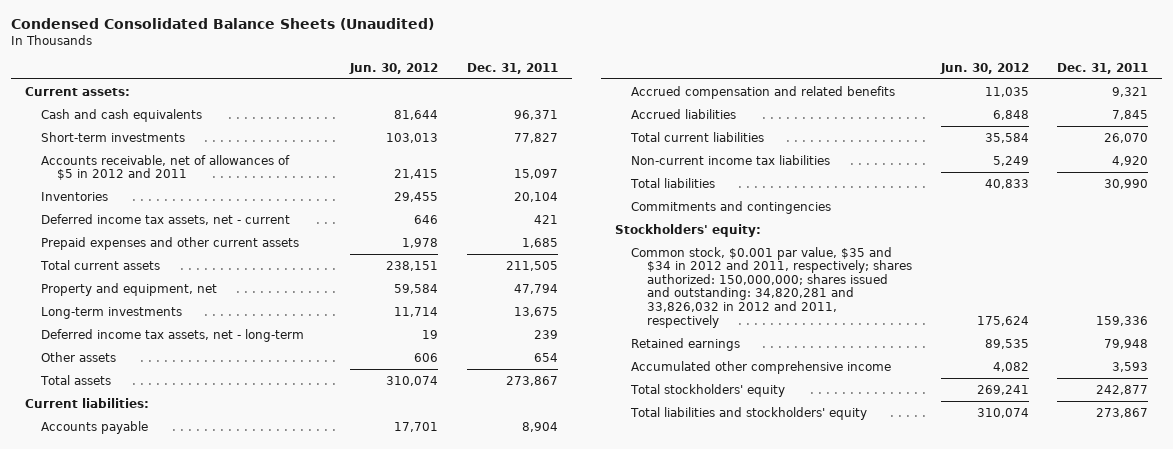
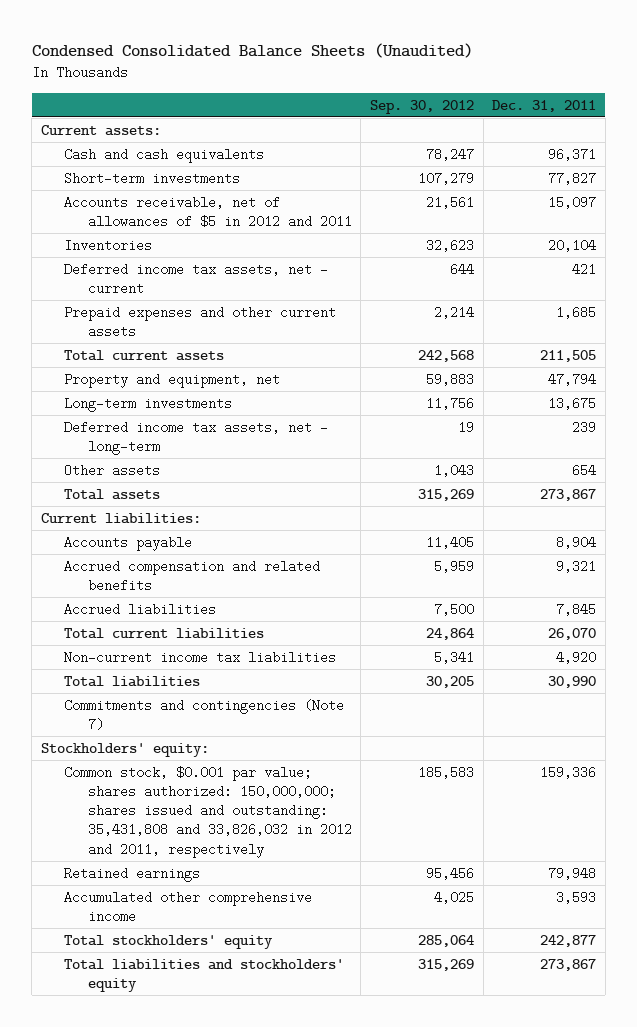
[349,62,439,74] Jun. 30, 2012 -> none
none -> [370,99,475,114] Sep. 30, 2012
[631,200,832,214] Commitments and contingencies -> [64,698,345,731] Commitments and contingencies (Note 7)
[631,246,913,328] Common stock, $0.001 par value, $35 and $34 in 2012 and 2011, respectively; shares authorized: 150,000,000; shares issued and outstanding: 34,820,281 and 33,826,032 in 2012 and 2011, respectively -> [64,765,352,858] Common stock, $0.001 par value; shares authorized: 150,000,000; shares issued and outstanding: 35,431,808 and 33,826,032 in 2012 and 2011, respectively

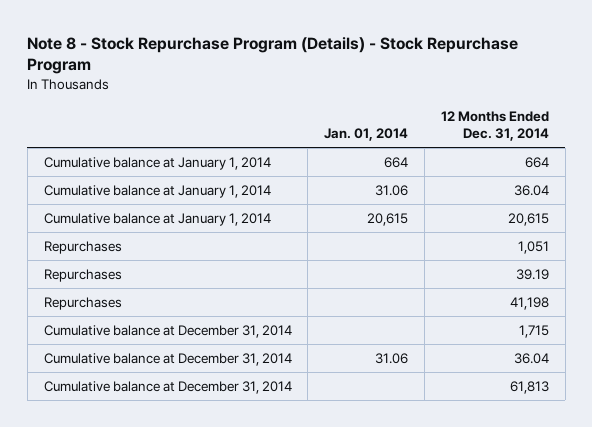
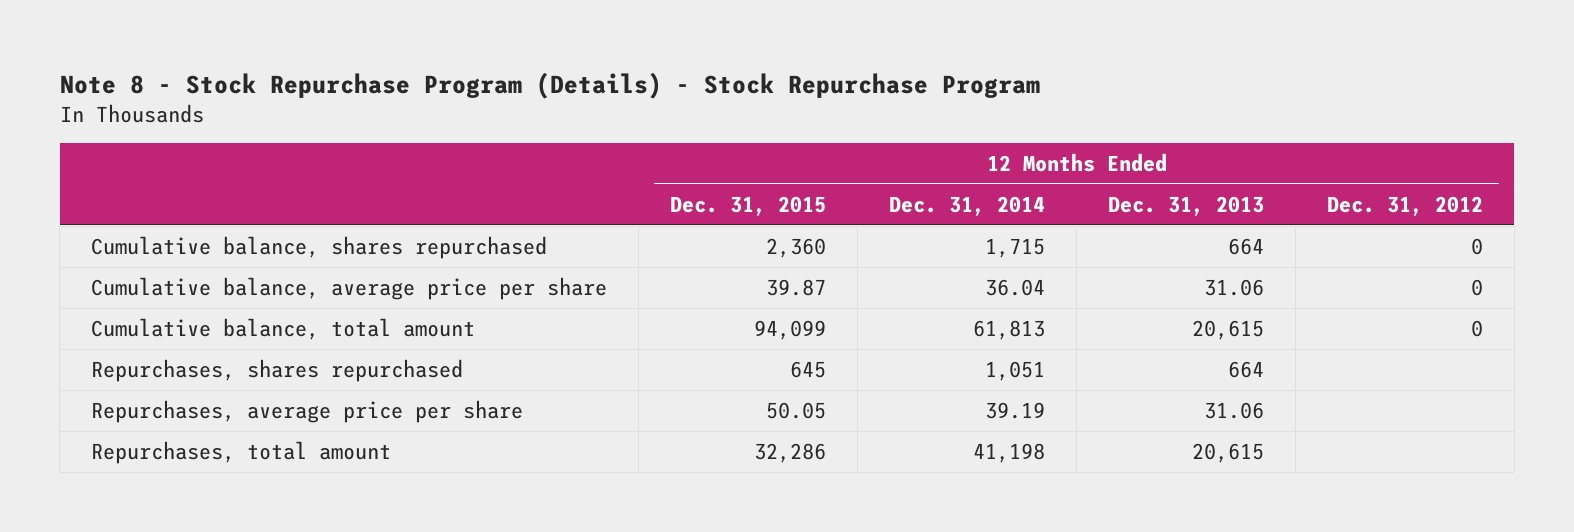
[324,128,409,142] Jan. 01, 2014 -> none
none -> [670,195,827,216] Dec. 31, 2015
none -> [1107,195,1264,216] Dec. 31, 2013
none -> [1326,195,1483,216] Dec. 31, 2012
[43,324,292,338] Cumulative balance at December 31, 2014 -> none
[43,352,292,366] Cumulative balance at December 31, 2014 -> none
[43,380,292,394] Cumulative balance at December 31, 2014 -> none
[43,156,271,170] Cumulative balance at January 1, 2014 -> [91,235,548,259] Cumulative balance, shares repurchased
[524,156,549,168] 664 -> [985,237,1046,258] 1,715
[43,184,271,198] Cumulative balance at January 1, 2014 -> [91,276,608,300] Cumulative balance, average price per share
[43,212,271,226] Cumulative balance at January 1, 2014 -> [91,317,476,340] Cumulative balance, total amount
[507,212,549,226] 20,615 -> [973,319,1046,340] 61,813
[43,240,122,254] Repurchases -> [91,358,464,382] Repurchases, shares repurchased
[43,268,122,282] Repurchases -> [91,399,524,423] Repurchases, average price per share
[43,296,122,310] Repurchases -> [91,440,392,464] Repurchases, total amount

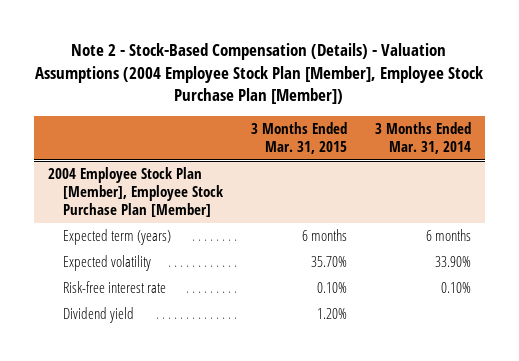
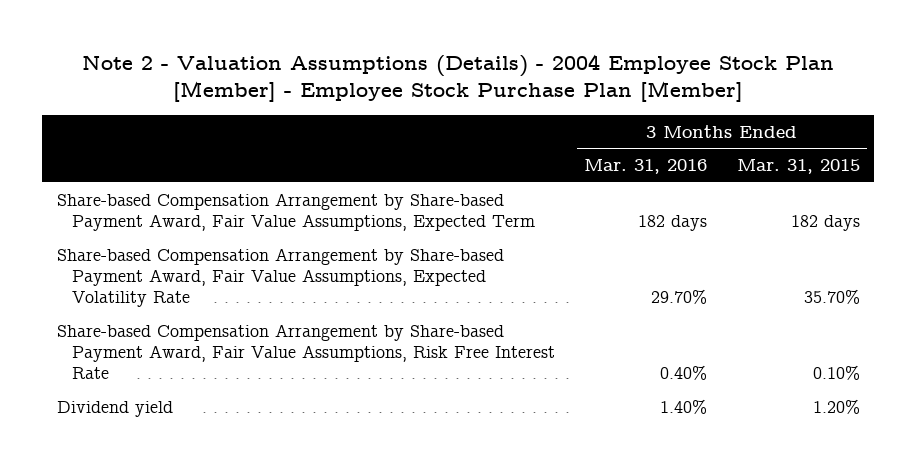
[35,43,484,105] Note 2 - Stock-Based Compensation (Details) - Valuation Assumptions (2004 Employee Stock Plan [Member], Employee Stock Purchase Plan [Member]) -> [82,53,835,103] Note 2 - Valuation Assumptions (Details) - 2004 Employee Stock Plan [Member] - Employee Stock Purchase Plan [Member]
[374,121,471,154] 3 Months Ended Mar. 31, 2014 -> none
none -> [584,159,708,175] Mar. 31, 2016
[48,167,224,218] 2004 Employee Stock Plan [Member], Employee Stock Purchase Plan [Member] -> none
[62,229,171,246] Expected term (years) -> none
none -> [56,192,535,232] Share-based Compensation Arrangement by Share-based Payment Award, Fair Value Assumptions, Expected Term
[62,255,151,272] Expected volatility -> [56,247,504,308] Share-based Compensation Arrangement by Share-based Payment Award, Fair Value Assumptions, Expected Volatility Rate
[62,281,166,294] Risk-free interest rate -> [56,323,555,380] Share-based Compensation Arrangement by Share-based Payment Award, Fair Value Assumptions, Risk Free Interest Rate

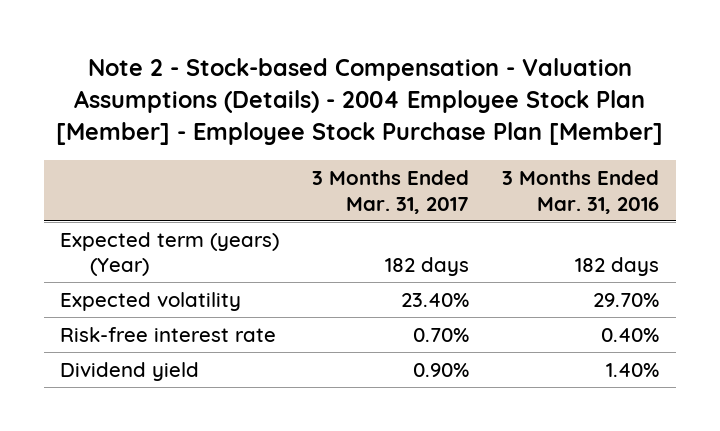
[82,53,835,103] Note 2 - Valuation Assumptions (Details) - 2004 Employee Stock Plan [Member] - Employee Stock Purchase Plan [Member] -> [55,57,663,145] Note 2 - Stock-based Compensation - Valuation Assumptions (Details) - 2004 Employee Stock Plan [Member] - Employee Stock Purchase Plan [Member]
[736,159,860,175] Mar. 31, 2015 -> none
none -> [312,169,470,214] 3 Months Ended Mar. 31, 2017
[56,192,535,232] Share-based Compensation Arrangement by Share-based Payment Award, Fair Value Assumptions, Expected Term -> [60,231,280,277] Expected term (years) (Year)
[56,247,504,308] Share-based Compensation Arrangement by Share-based Payment Award, Fair Value Assumptions, Expected Volatility Rate -> [60,291,242,311] Expected volatility
[56,323,555,380] Share-based Compensation Arrangement by Share-based Payment Award, Fair Value Assumptions, Risk Free Interest Rate -> [60,326,277,342] Risk-free interest rate

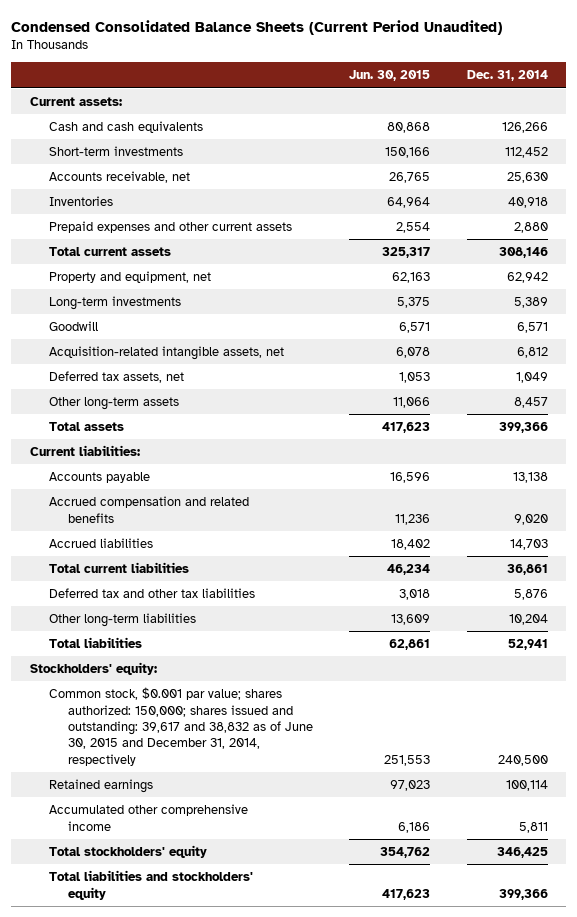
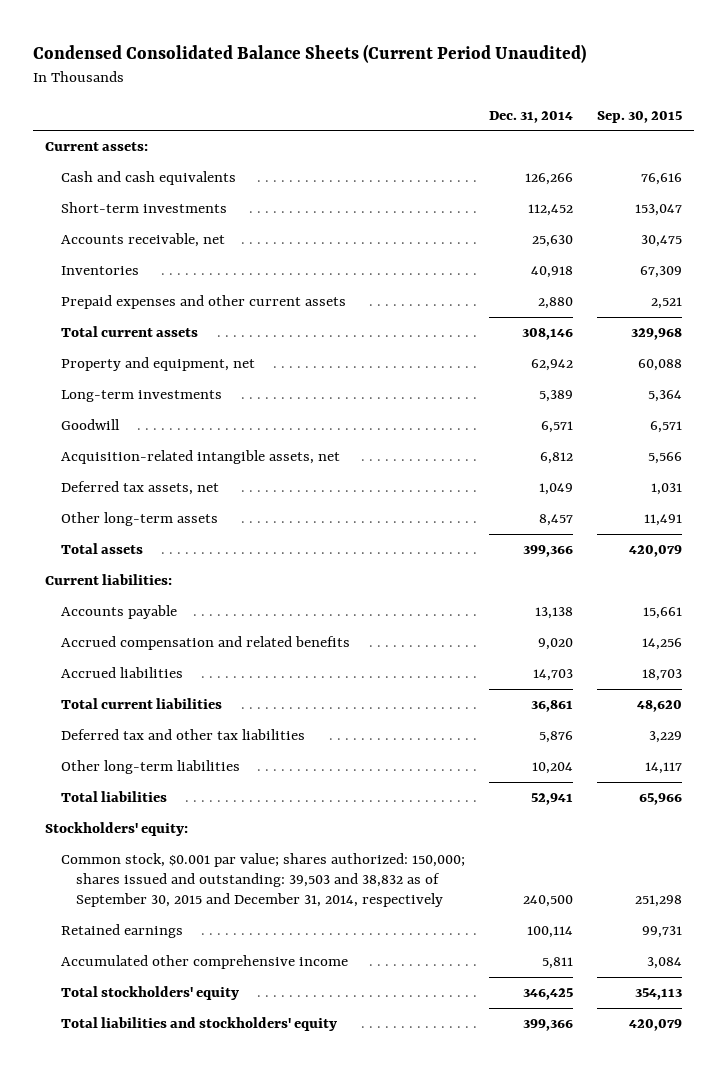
[349,70,431,82] Jun. 30, 2015 -> none
none -> [597,110,683,123] Sep. 30, 2015
[48,687,314,766] Common stock, $0.001 par value; shares authorized: 150,000; shares issued and outstanding: 39,617 and 38,832 as of June 30, 2015 and December 31, 2014, respectively -> [60,853,465,908] Common stock, $0.001 par value; shares authorized: 150,000; shares issued and outstanding: 39,503 and 38,832 as of September 30, 2015 and December 31, 2014, respectively

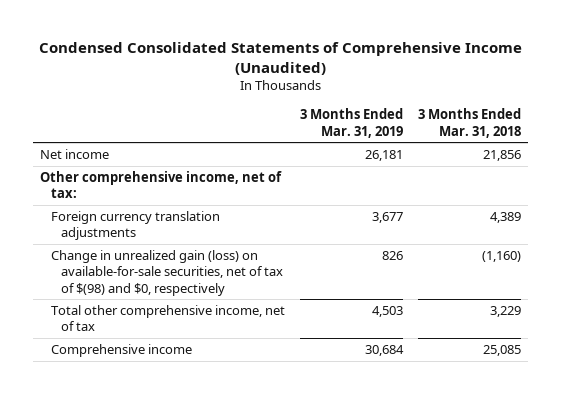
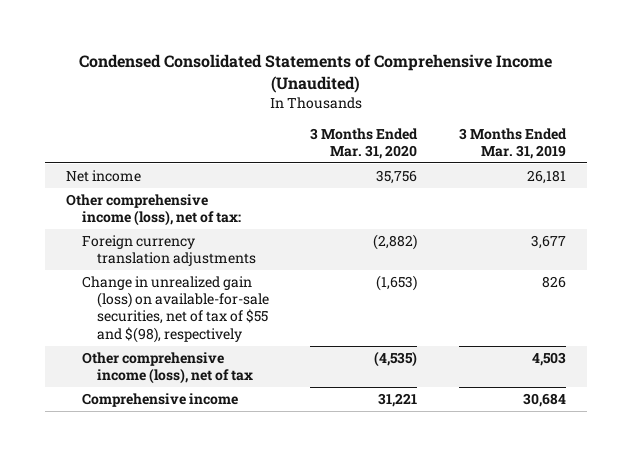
[417,108,521,138] 3 Months Ended Mar. 31, 2018 -> none
none -> [310,127,419,159] 3 Months Ended Mar. 31, 2020
[40,171,283,199] Other comprehensive income, net of tax: -> [66,194,241,227] Other comprehensive income (loss), net of tax:
[50,250,284,296] Change in unrealized gain (loss) on available-for-sale securities, net of tax of $(98) and $0, respectively -> [81,276,269,343] Change in unrealized gain (loss) on available-for-sale securities, net of tax of $55 and $(98), respectively
[50,305,285,332] Total other comprehensive income, net of tax -> [81,352,253,385] Other comprehensive income (loss), net of tax

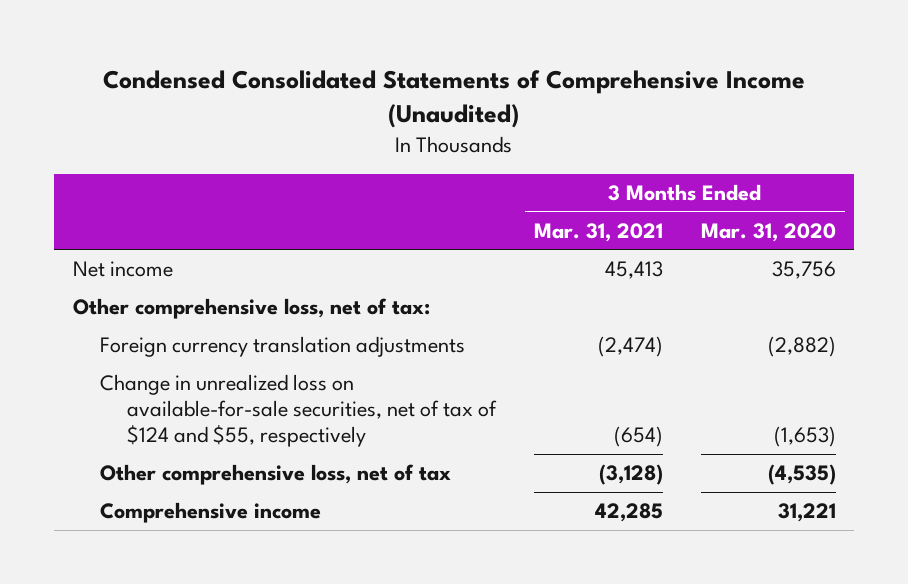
[458,127,567,159] 3 Months Ended Mar. 31, 2019 -> none
none -> [534,222,664,242] Mar. 31, 2021
[66,194,241,227] Other comprehensive income (loss), net of tax: -> [72,298,430,320] Other comprehensive loss, net of tax:
[81,276,269,343] Change in unrealized gain (loss) on available-for-sale securities, net of tax of $55 and $(98), respectively -> [100,374,498,448] Change in unrealized loss on available-for-sale securities, net of tax of $124 and $55, respectively
[81,352,253,385] Other comprehensive income (loss), net of tax -> [100,464,452,486] Other comprehensive loss, net of tax

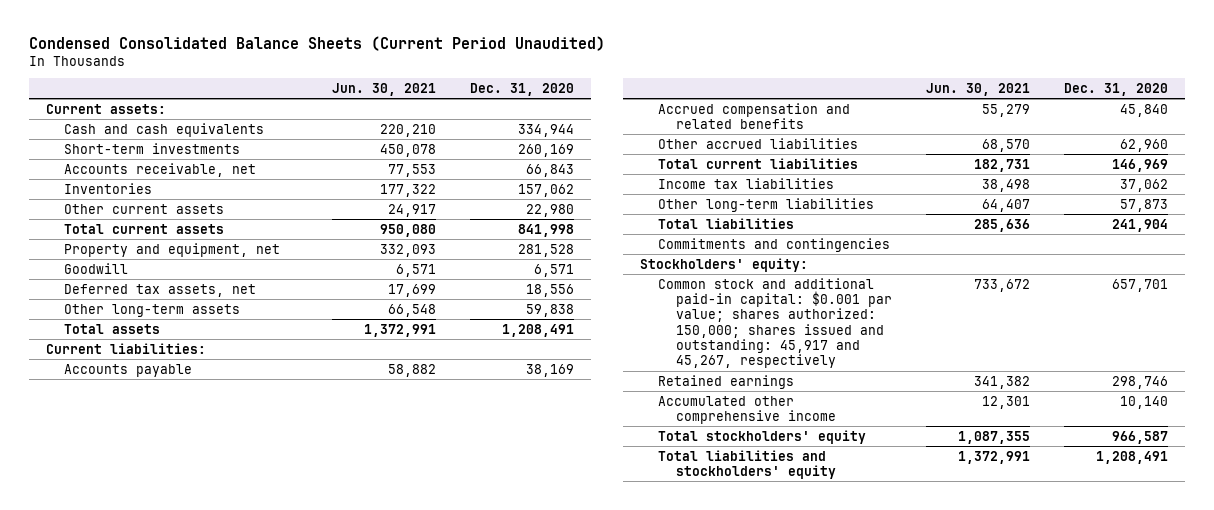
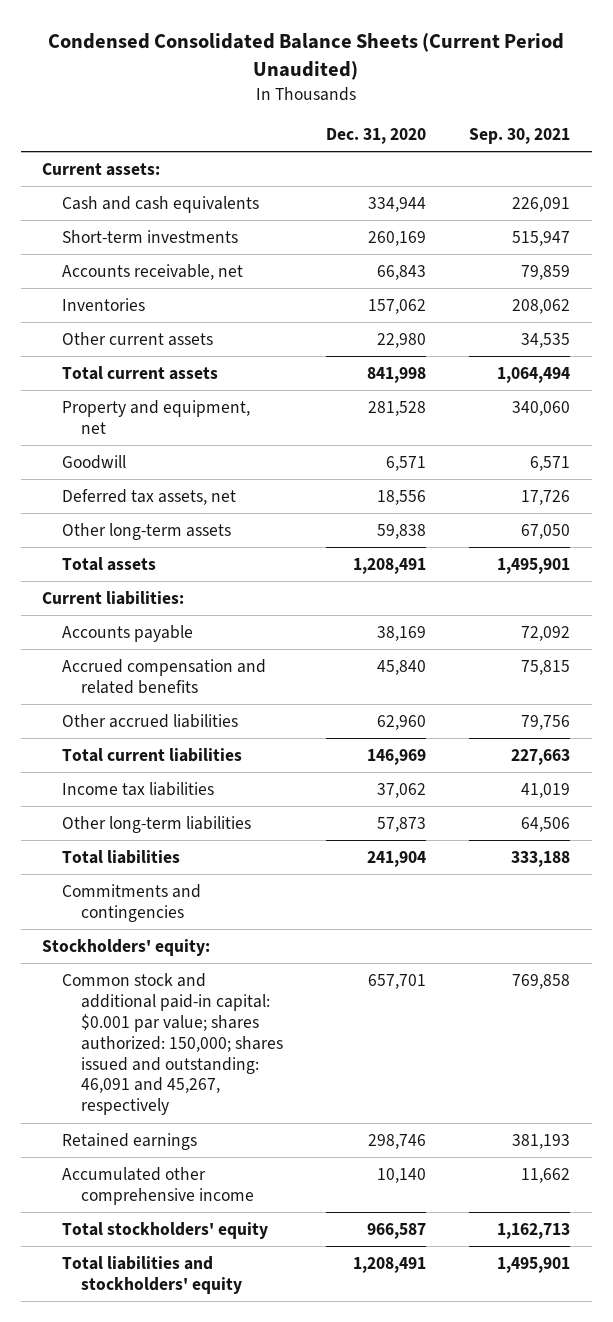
[332,82,437,96] Jun. 30, 2021 -> none
none -> [469,128,571,145] Sep. 30, 2021
[657,277,892,369] Common stock and additional paid-in capital: $0.001 par value; shares authorized: 150,000; shares issued and outstanding: 45,917 and 45,267, respectively -> [61,972,283,1116] Common stock and additional paid-in capital: $0.001 par value; shares authorized: 150,000; shares issued and outstanding: 46,091 and 45,267, respectively

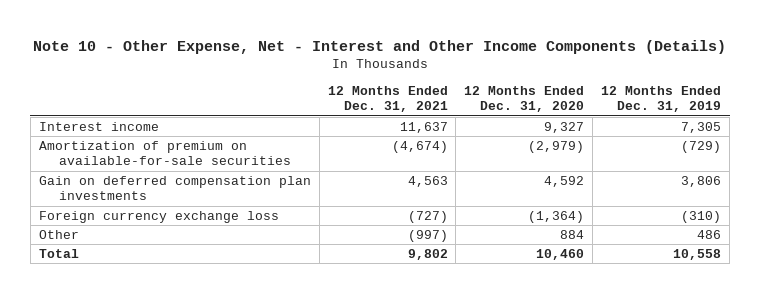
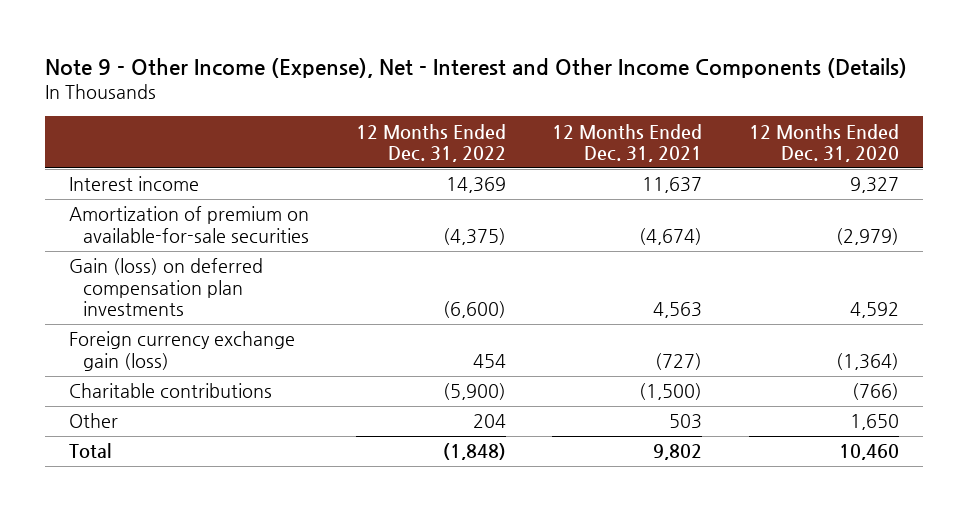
[32,39,726,54] Note 10 - Other Expense, Net - Interest and Other Income Components (Details) -> [45,57,908,78] Note 9 - Other Income (Expense), Net - Interest and Other Income Components (Details)
[601,86,722,113] 12 Months Ended Dec. 31, 2019 -> none
none -> [355,123,506,162] 12 Months Ended Dec. 31, 2022
[38,175,311,201] Gain on deferred compensation plan investments -> [68,258,263,317] Gain (loss) on deferred compensation plan investments
[38,210,279,223] Foreign currency exchange loss -> [68,331,295,371] Foreign currency exchange gain (loss)
none -> [68,383,272,399] Charitable contributions
[407,229,448,242] (997) -> [669,414,703,430] 503
[560,229,585,239] 884 -> [850,414,900,431] 1,650

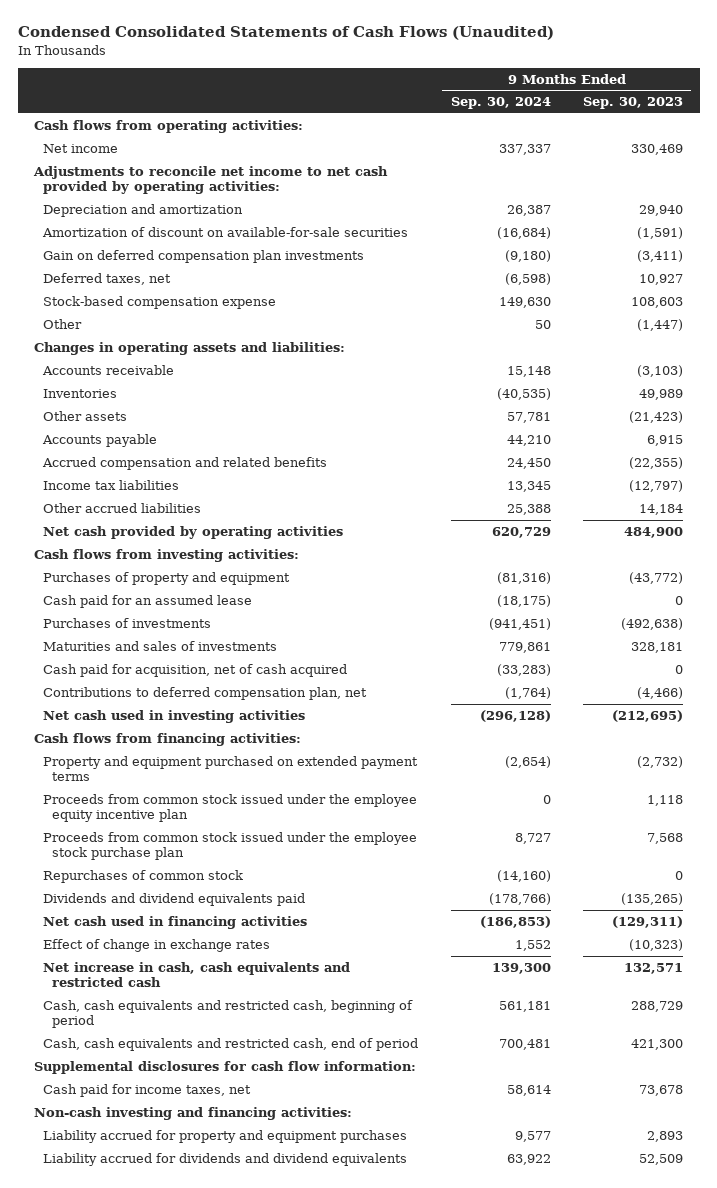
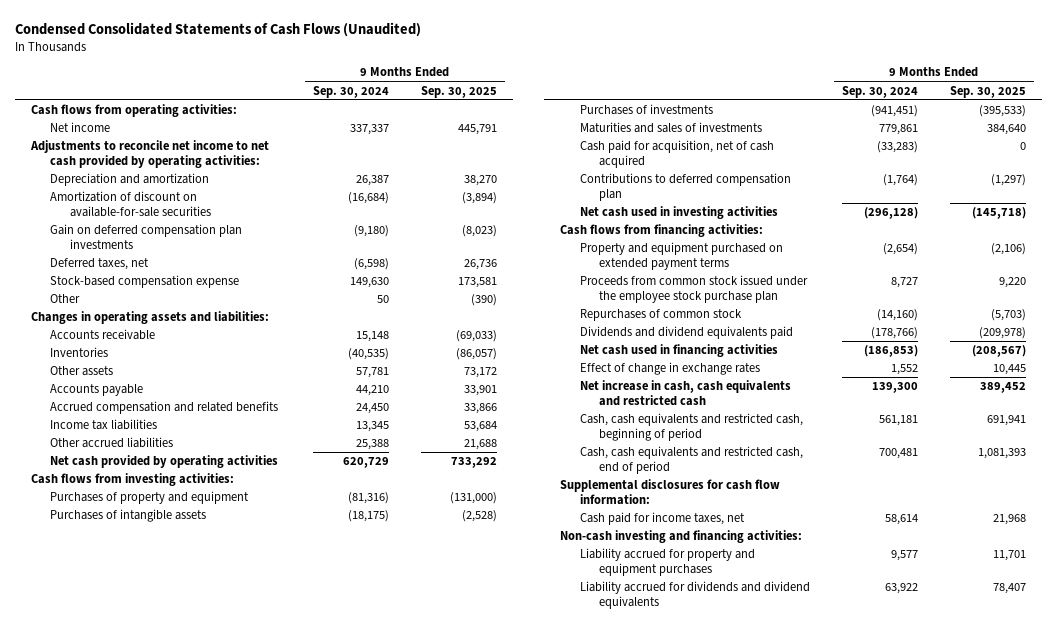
[583,97,684,110] Sep. 30, 2023 -> none
none -> [420,85,497,98] Sep. 30, 2025
[43,595,253,609] Cash paid for an assumed lease -> [50,509,207,523] Purchases of intangible assets
[43,687,368,701] Contributions to deferred compensation plan, net -> [579,173,791,201] Contributions to deferred compensation plan
[43,794,418,823] Proceeds from common stock issued under the employee equity incentive plan -> none

